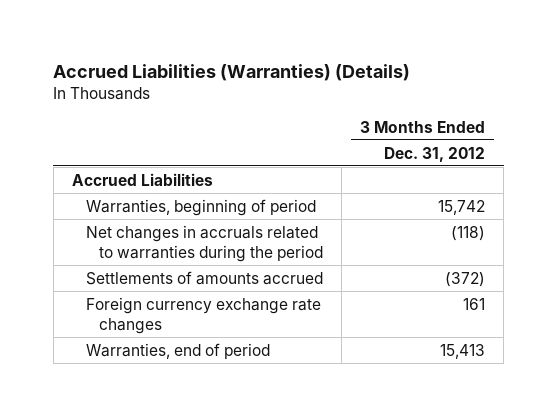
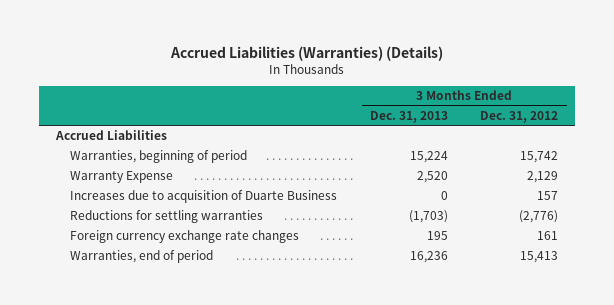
none -> [369,110,448,123] Dec. 31, 2013
[85,224,324,262] Net changes in accruals related to warranties during the period -> none
[85,270,323,285] Settlements of amounts accrued -> none
none -> [70,171,174,184] Warranty Expense
none -> [70,190,338,204] Increases due to acquisition of Duarte Business
none -> [70,210,264,224] Reductions for settling warranties

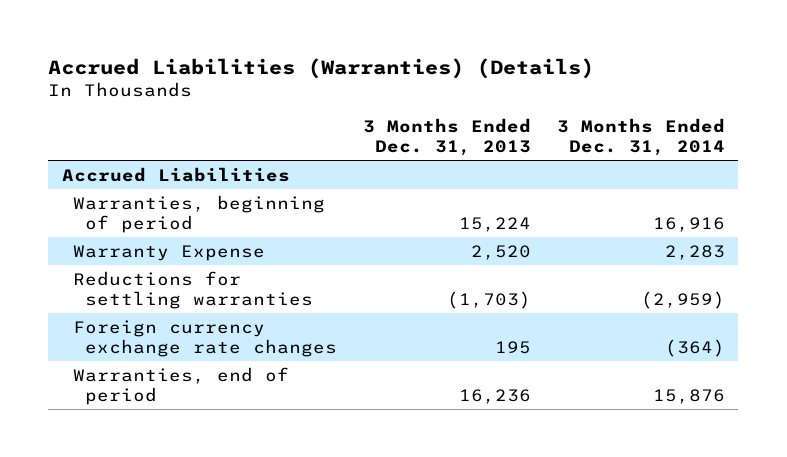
[480,110,559,123] Dec. 31, 2012 -> none
none -> [557,118,726,157] 3 Months Ended Dec. 31, 2014
[70,190,338,204] Increases due to acquisition of Duarte Business -> none

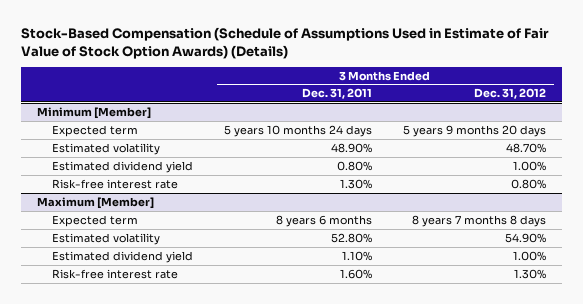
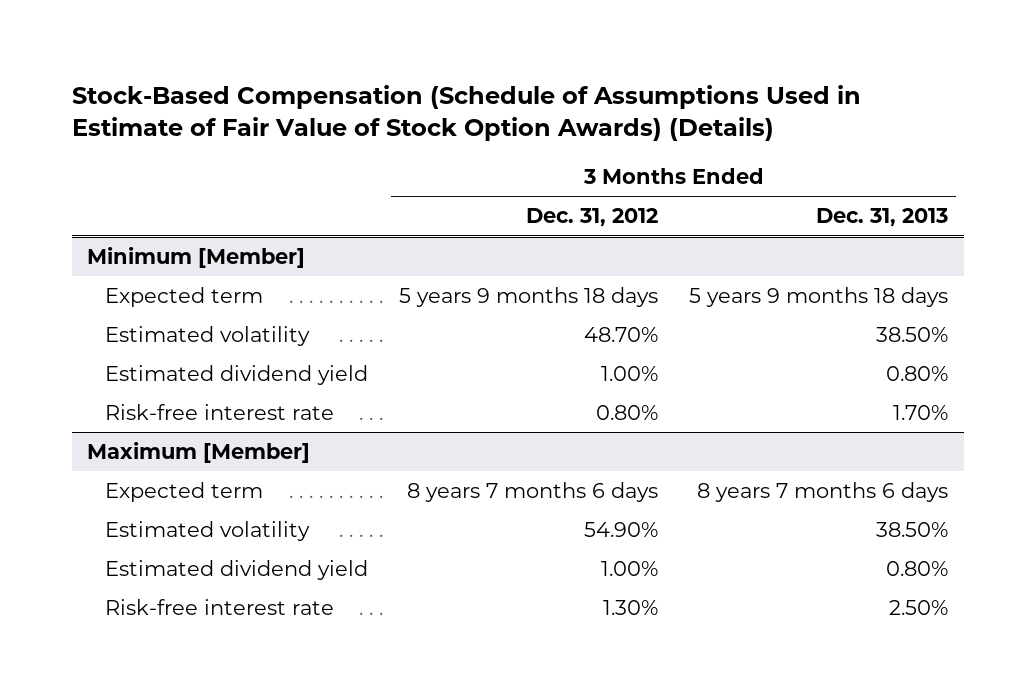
[302,88,373,100] Dec. 31, 2011 -> none
none -> [816,208,949,228] Dec. 31, 2013
[403,124,547,137] 5 years 9 months 20 days -> [398,286,658,307] 5 years 9 months 18 days
[412,214,547,227] 8 years 7 months 8 days -> [406,481,658,502] 8 years 7 months 6 days

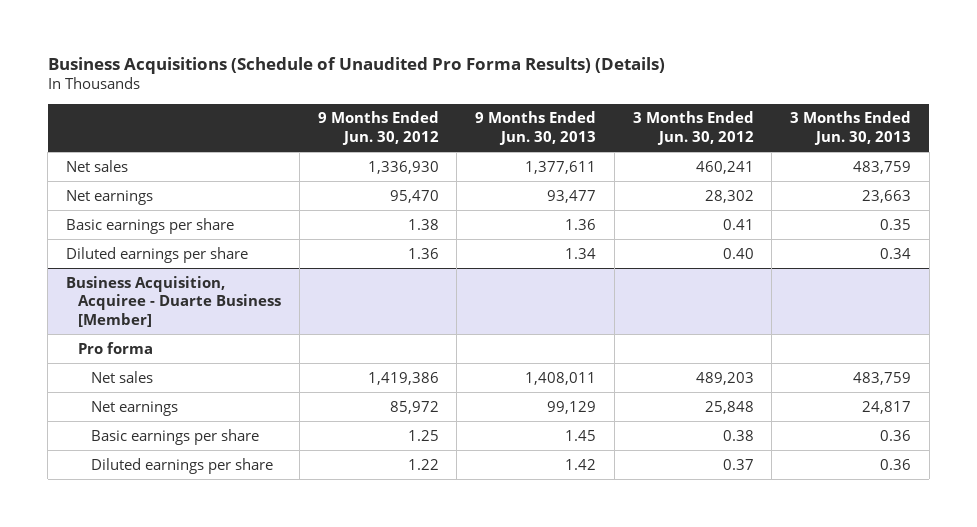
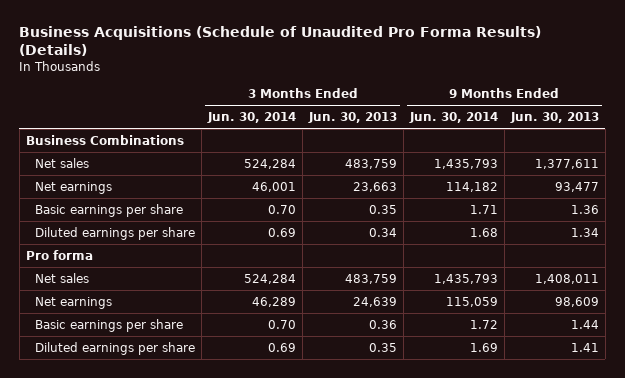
[317,111,439,145] 9 Months Ended Jun. 30, 2012 -> none
[632,111,754,145] 3 Months Ended Jun. 30, 2012 -> none
none -> [207,112,297,124] Jun. 30, 2014
none -> [409,112,499,124] Jun. 30, 2014
none -> [25,134,184,145] Business Combinations
[65,275,282,327] Business Acquisition, Acquiree - Duarte Business [Member] -> none
[547,400,597,414] 99,129 -> [554,296,599,307] 98,609
[862,400,912,414] 24,817 -> [353,296,398,307] 24,639
[565,429,597,441] 1.45 -> [570,319,599,329] 1.44
[565,458,597,470] 1.42 -> [570,342,599,352] 1.41
[880,458,912,470] 0.36 -> [369,342,398,352] 0.35

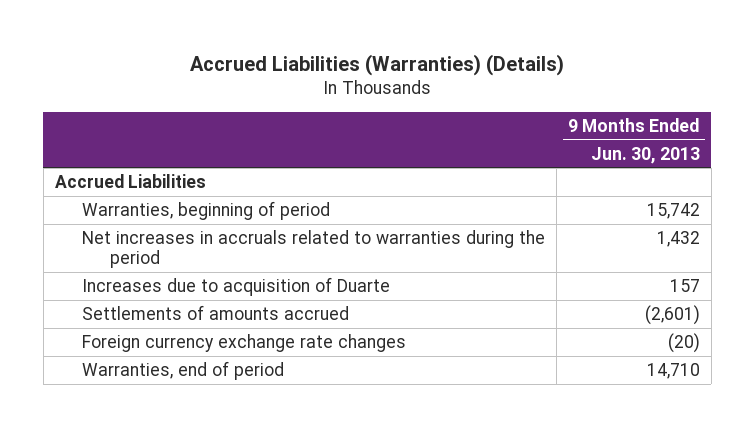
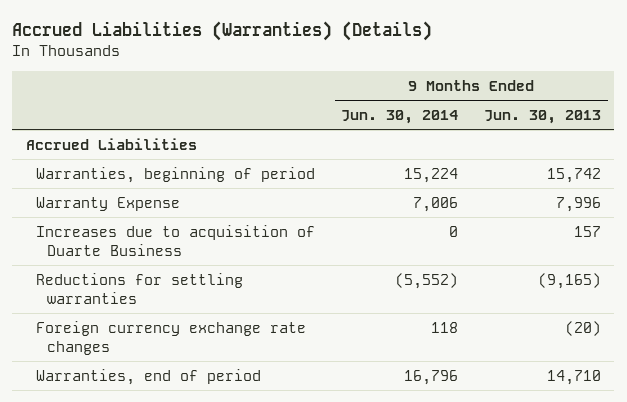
none -> [341,109,459,124] Jun. 30, 2014
[82,230,546,269] Net increases in accruals related to warranties during the period -> none
[82,305,350,321] Settlements of amounts accrued -> none
none -> [36,196,181,211] Warranty Expense
[82,277,391,297] Increases due to acquisition of Duarte -> [36,224,316,256] Increases due to acquisition of Duarte Business
none -> [36,272,244,304] Reductions for settling warranties

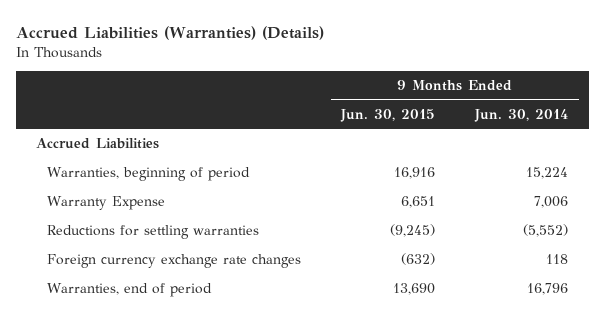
[484,109,602,124] Jun. 30, 2013 -> none
none -> [340,108,436,122] Jun. 30, 2015
[36,224,316,256] Increases due to acquisition of Duarte Business -> none

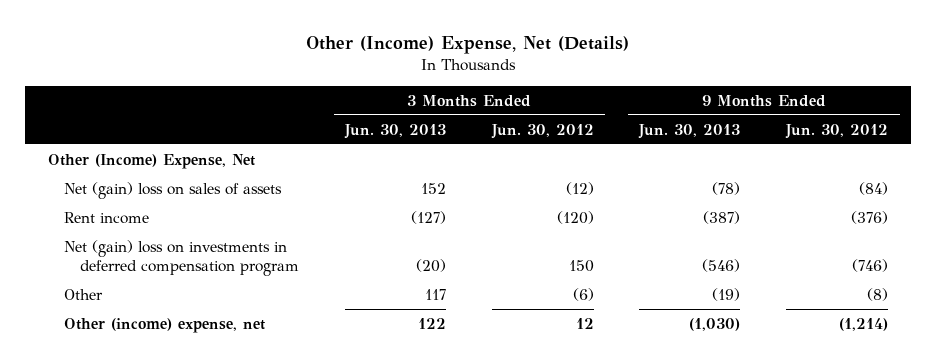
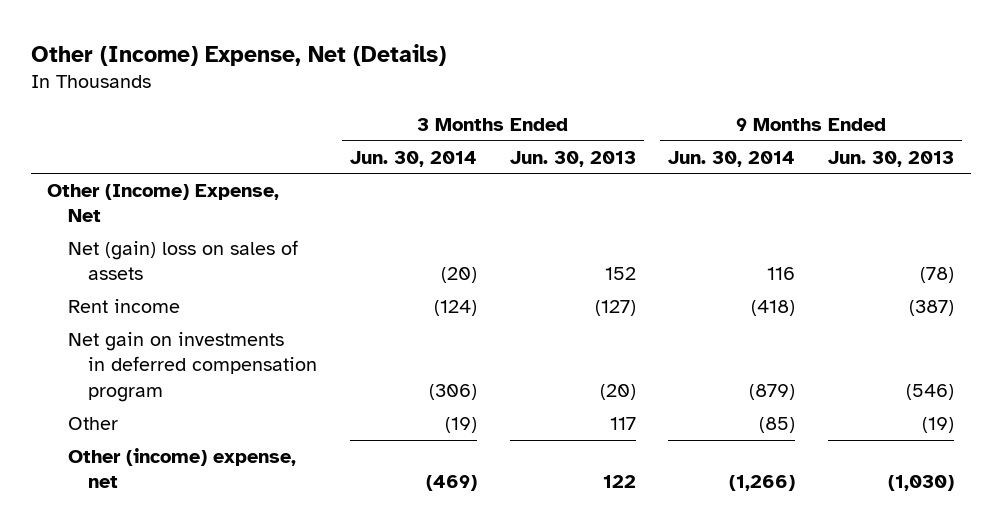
[490,123,594,139] Jun. 30, 2012 -> none
[785,123,889,139] Jun. 30, 2012 -> none
none -> [350,150,478,167] Jun. 30, 2014
none -> [668,150,796,167] Jun. 30, 2014
[63,239,300,277] Net (gain) loss on investments in deferred compensation program -> [67,331,318,402] Net gain on investments in deferred compensation program

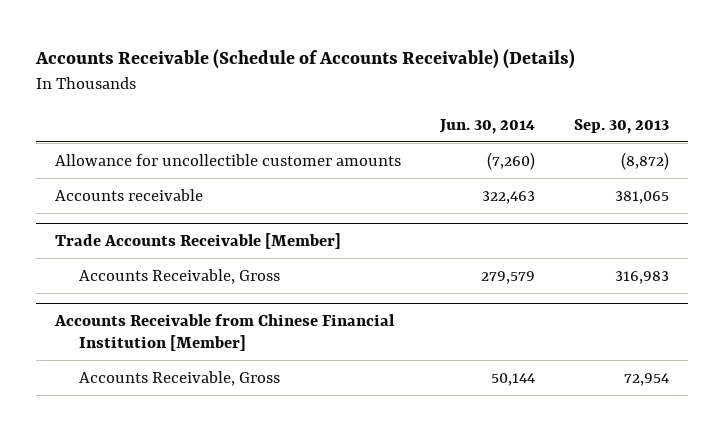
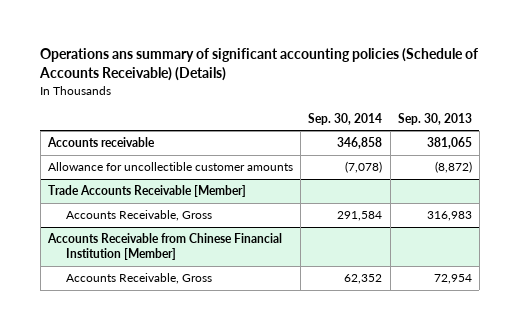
[34,49,575,70] Accounts Receivable (Schedule of Accounts Receivable) (Details) -> [39,48,479,82] Operations ans summary of significant accounting policies (Schedule of Accounts Receivable) (Details)
[438,118,535,134] Jun. 30, 2014 -> none
none -> [308,112,383,125] Sep. 30, 2014
[55,153,402,166] Allowance for uncollectible customer amounts -> [47,162,293,172] Allowance for uncollectible customer amounts

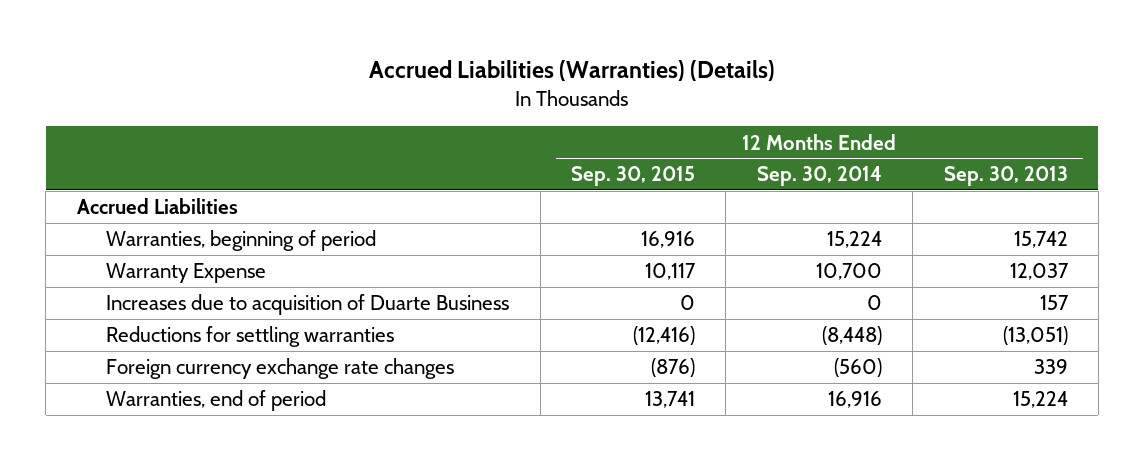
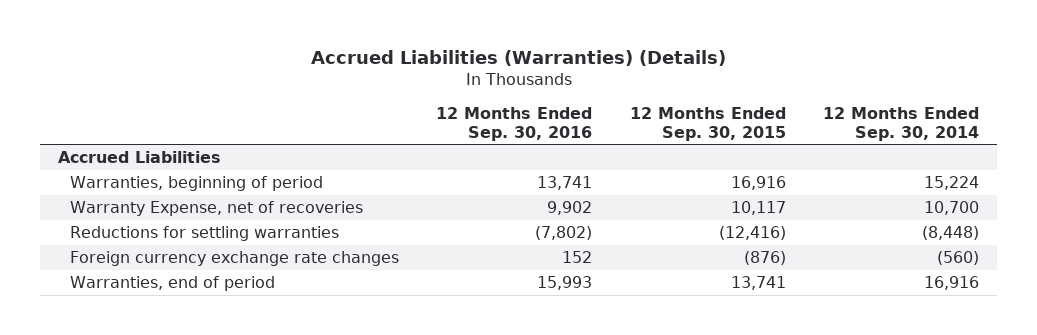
[943,166,1068,187] Sep. 30, 2013 -> none
none -> [436,107,593,141] 12 Months Ended Sep. 30, 2016
[106,294,510,316] Increases due to acquisition of Duarte Business -> none
[106,263,267,284] Warranty Expense -> [70,201,364,217] Warranty Expense, net of recoveries

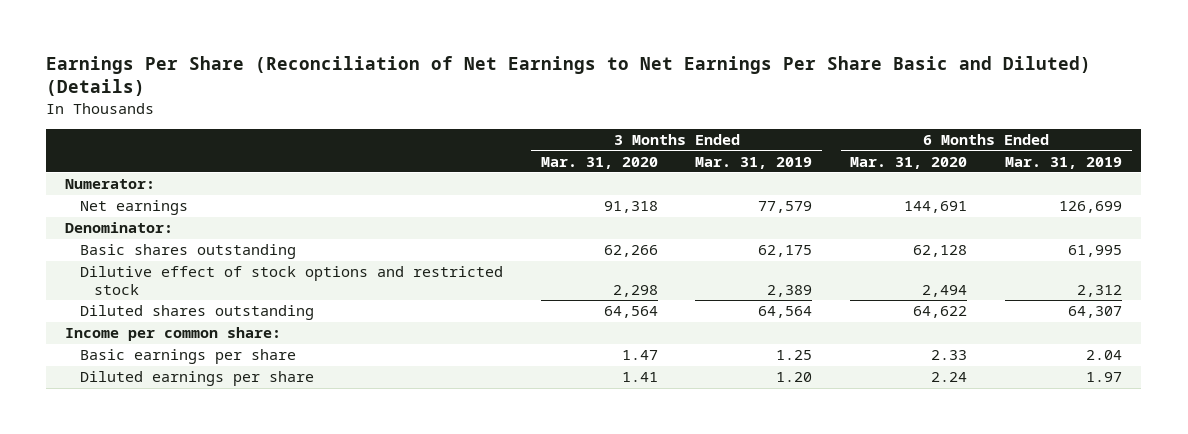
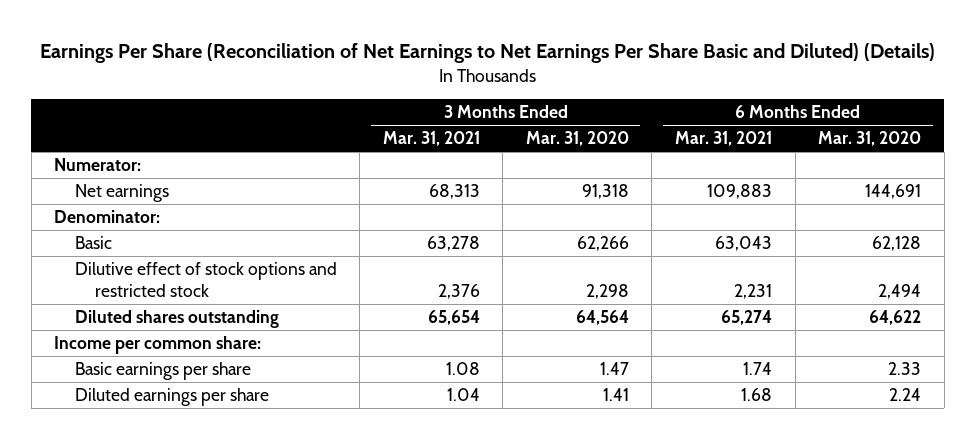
[695,156,813,169] Mar. 31, 2019 -> none
[1005,156,1123,169] Mar. 31, 2019 -> none
none -> [382,131,480,147] Mar. 31, 2021
none -> [674,131,772,147] Mar. 31, 2021
[79,244,296,260] Basic shares outstanding -> [74,236,112,250] Basic

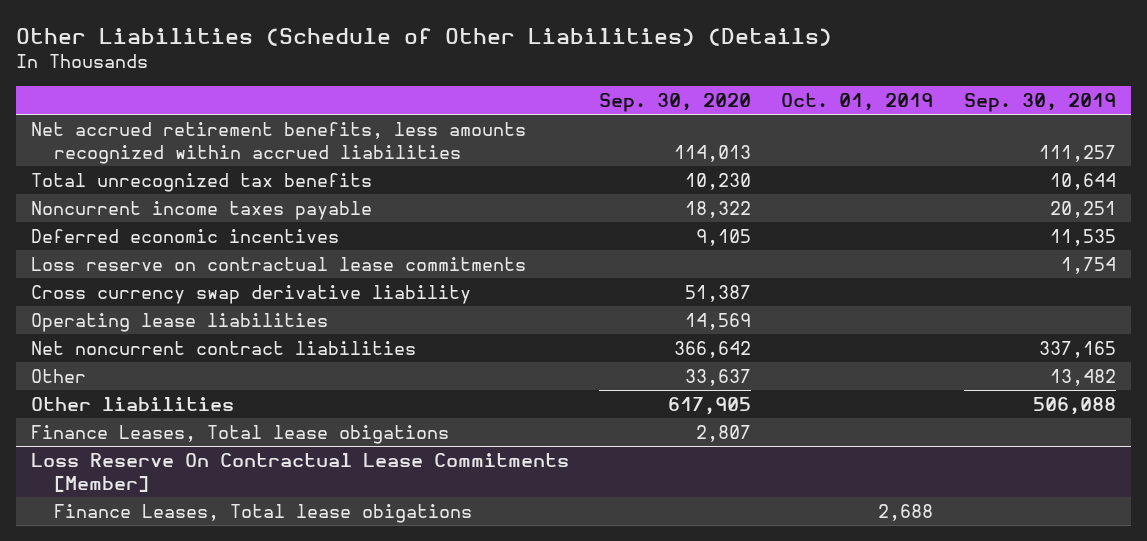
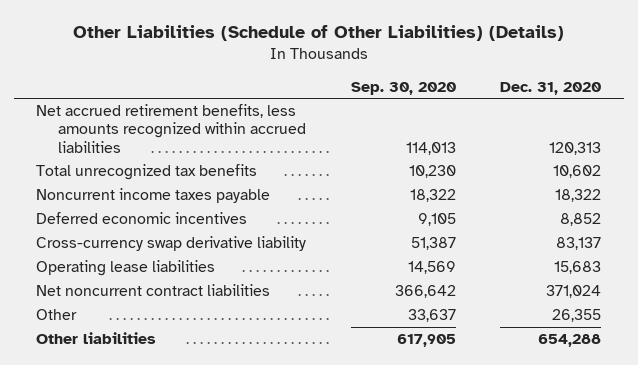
[781,92,934,111] Oct. 01, 2019 -> none
[963,92,1116,112] Sep. 30, 2019 -> none
none -> [500,81,602,95] Dec. 31, 2020
[30,256,526,271] Loss reserve on contractual lease commitments -> none
[30,284,471,304] Cross currency swap derivative liability -> [36,236,307,252] Cross-currency swap derivative liability
[30,424,449,444] Finance Leases, Total lease obigations -> none
[30,452,569,493] Loss Reserve On Contractual Lease Commitments [Member] -> none
[54,503,473,523] Finance Leases, Total lease obigations -> none

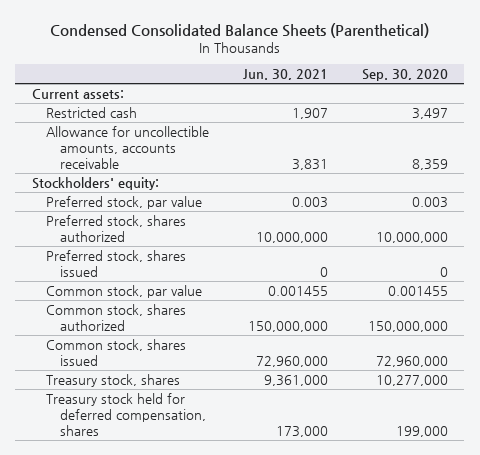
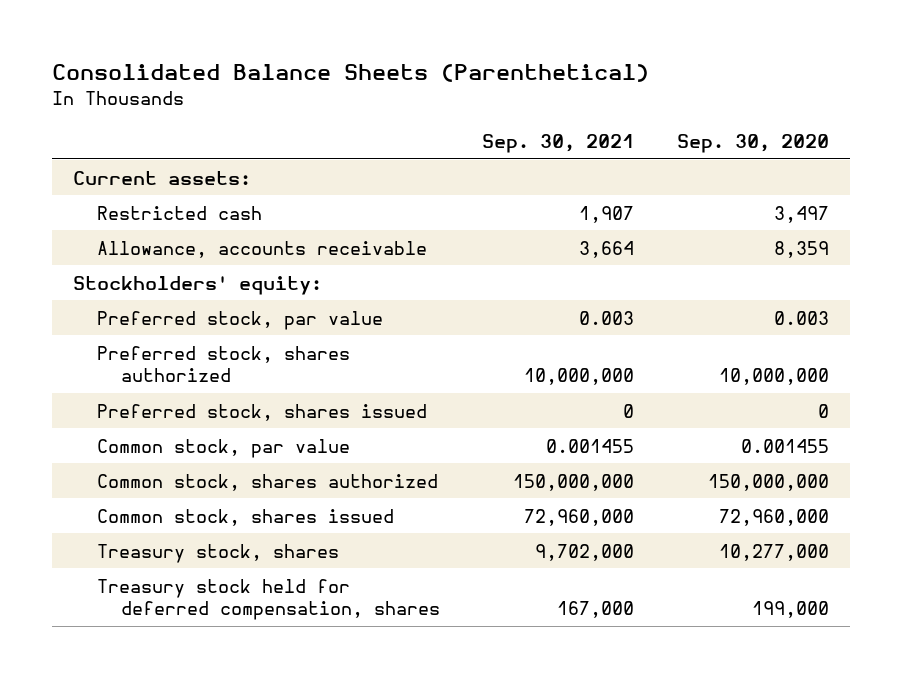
[49,22,429,38] Condensed Consolidated Balance Sheets (Parenthetical) -> [51,64,649,83] Consolidated Balance Sheets (Parenthetical)
[242,69,328,81] Jun. 30, 2021 -> none
none -> [482,133,635,153] Sep. 30, 2021
[46,126,210,170] Allowance for uncollectible amounts, accounts receivable -> [97,240,428,258] Allowance, accounts receivable

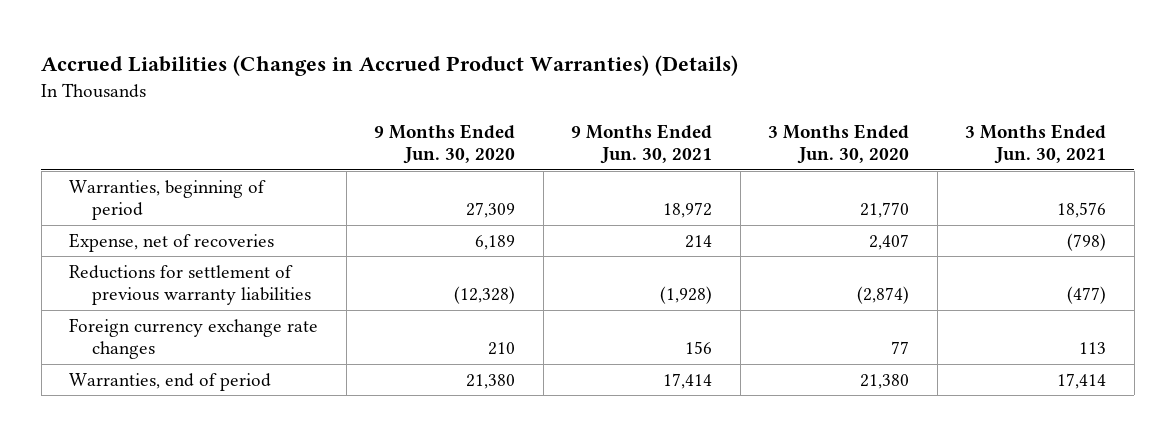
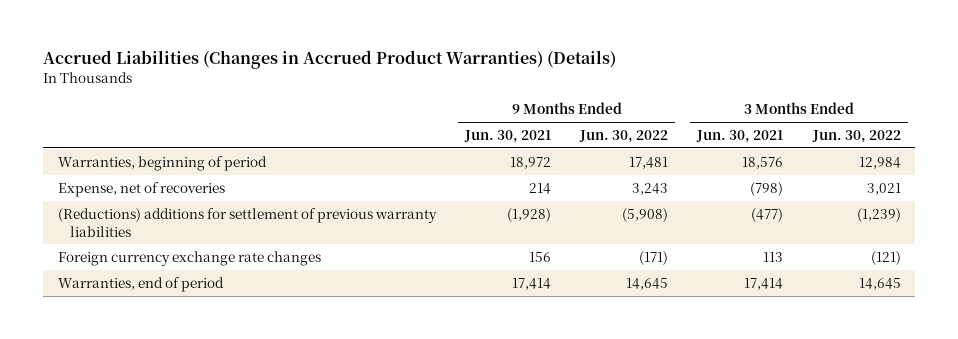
[374,123,516,165] 9 Months Ended Jun. 30, 2020 -> none
[768,123,910,165] 3 Months Ended Jun. 30, 2020 -> none
none -> [579,130,669,144] Jun. 30, 2022
none -> [811,130,901,144] Jun. 30, 2022
[69,264,312,306] Reductions for settlement of previous warranty liabilities -> [57,207,437,237] (Reductions) additions for settlement of previous warranty liabilities

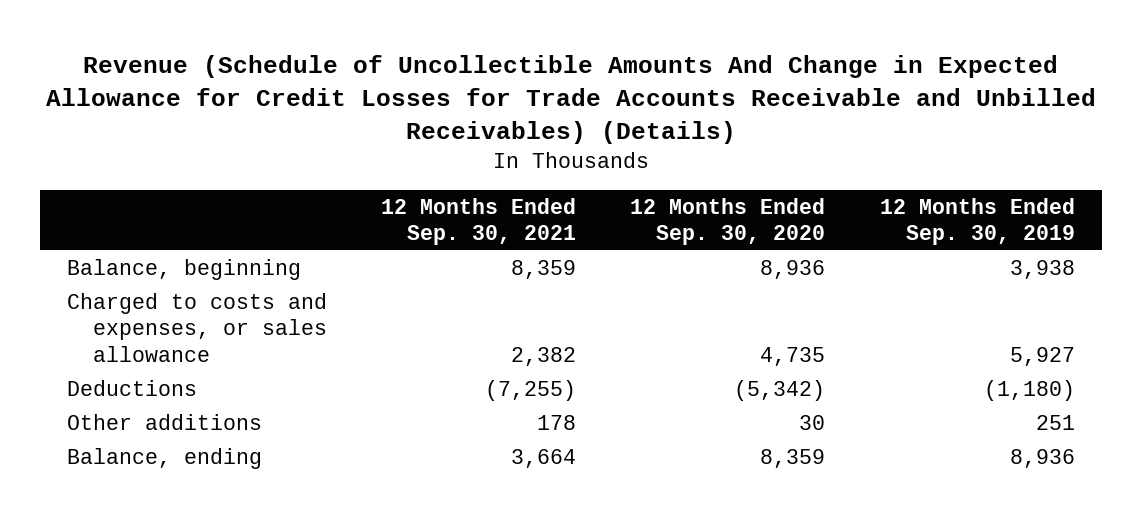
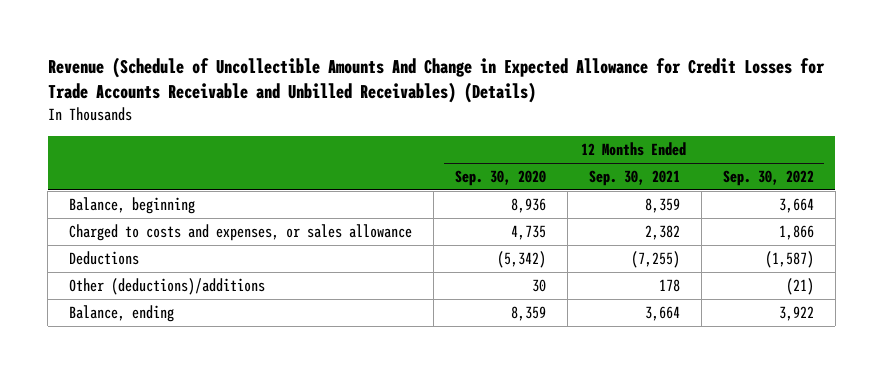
[879,197,1075,246] 12 Months Ended Sep. 30, 2019 -> none
none -> [722,170,814,187] Sep. 30, 2022
[66,414,262,431] Other additions -> [69,278,266,296] Other (deductions)/additions

